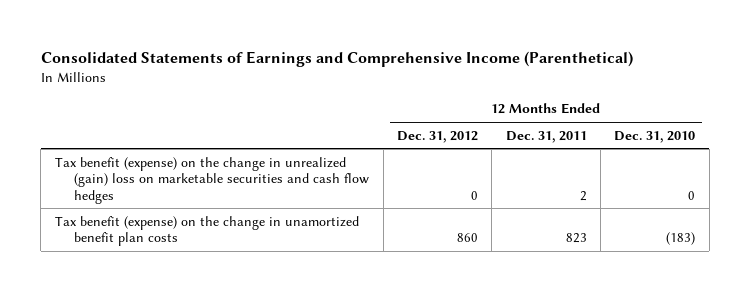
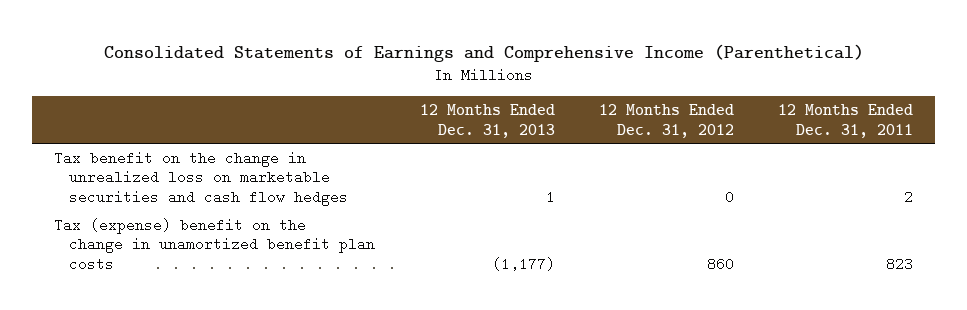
[614,130,696,143] Dec. 31, 2010 -> none
none -> [419,103,555,138] 12 Months Ended Dec. 31, 2013
[54,156,370,204] Tax benefit (expense) on the change in unrealized (gain) loss on marketable securities and cash flow hedges -> [54,150,349,207] Tax benefit on the change in unrealized loss on marketable securities and cash flow hedges
[54,215,359,247] Tax benefit (expense) on the change in unamortized benefit plan costs -> [54,217,376,272] Tax (expense) benefit on the change in unamortized benefit plan costs

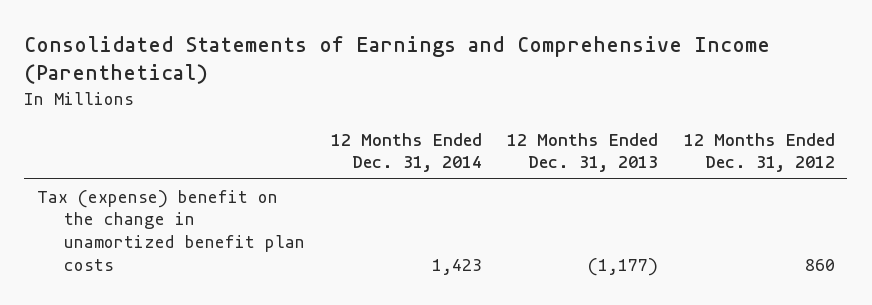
[778,103,914,138] 12 Months Ended Dec. 31, 2011 -> none
none -> [330,132,482,173] 12 Months Ended Dec. 31, 2014
[54,150,349,207] Tax benefit on the change in unrealized loss on marketable securities and cash flow hedges -> none

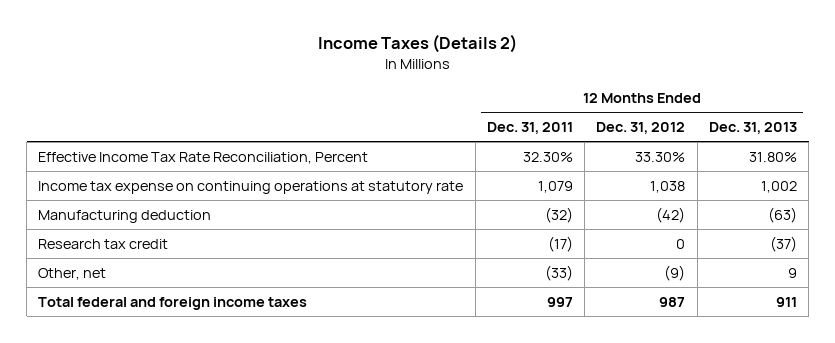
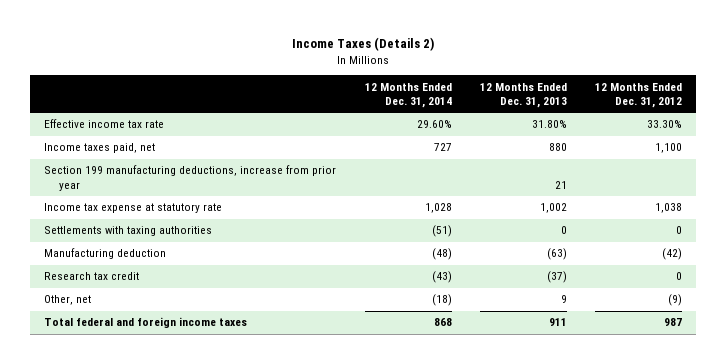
[486,121,573,134] Dec. 31, 2011 -> none
none -> [364,82,452,109] 12 Months Ended Dec. 31, 2014
[38,151,369,164] Effective Income Tax Rate Reconciliation, Percent -> [44,119,165,129] Effective income tax rate
none -> [44,143,156,154] Income taxes paid, net
none -> [44,165,337,192] Section 199 manufacturing deductions, increase from prior year
[38,180,464,194] Income tax expense on continuing operations at statutory rate -> [44,203,223,214] Income tax expense at statutory rate
none -> [44,226,213,237] Settlements with taxing authorities

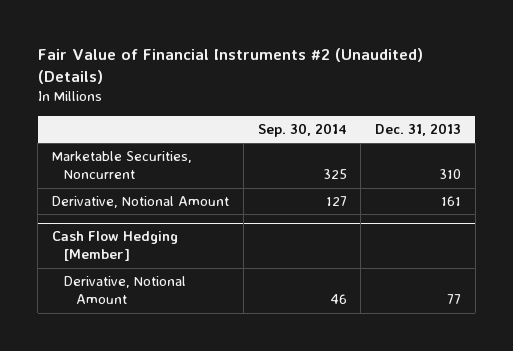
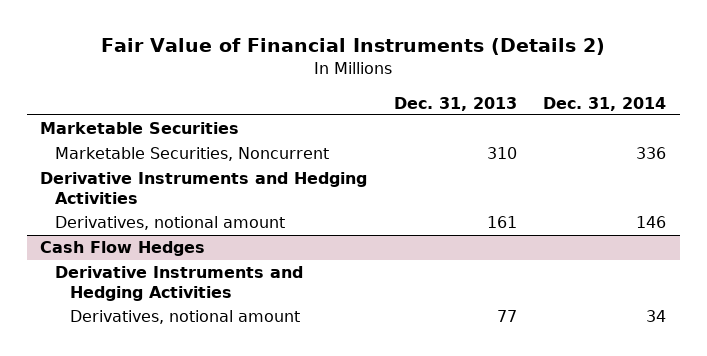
[37,47,423,85] Fair Value of Financial Instruments #2 (Unaudited) (Details) -> [101,38,606,56] Fair Value of Financial Instruments (Details 2)
[257,122,347,137] Sep. 30, 2014 -> none
none -> [543,96,667,111] Dec. 31, 2014
none -> [40,122,240,135] Marketable Securities
[52,231,179,262] Cash Flow Hedging [Member] -> none
none -> [40,172,368,204] Derivative Instruments and Hedging Activities
[52,196,230,209] Derivative, Notional Amount -> [55,216,286,231] Derivatives, notional amount
none -> [40,241,206,257] Cash Flow Hedges
none -> [55,266,304,301] Derivative Instruments and Hedging Activities
[64,276,187,305] Derivative, Notional Amount -> [69,310,300,325] Derivatives, notional amount

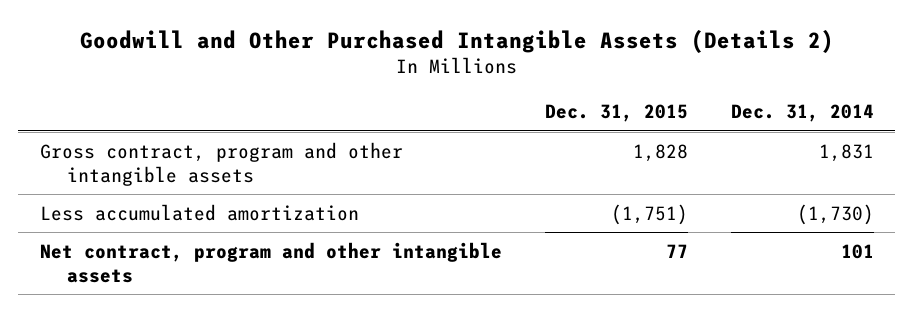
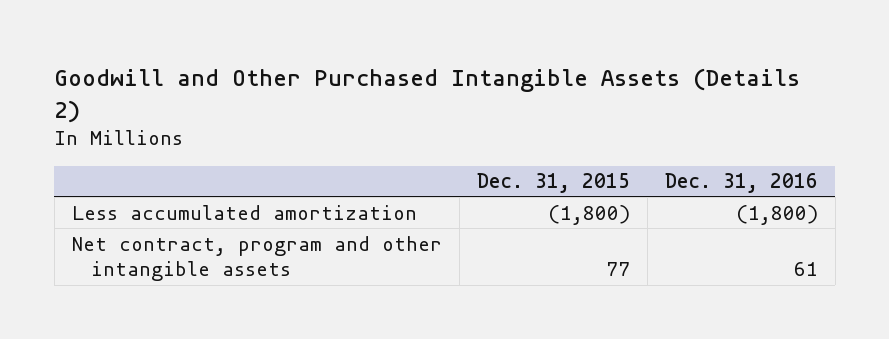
[730,104,874,123] Dec. 31, 2014 -> none
none -> [664,173,818,194] Dec. 31, 2016
[39,141,403,186] Gross contract, program and other intangible assets -> none
[610,203,688,225] (1,751) -> [547,204,630,225] (1,800)

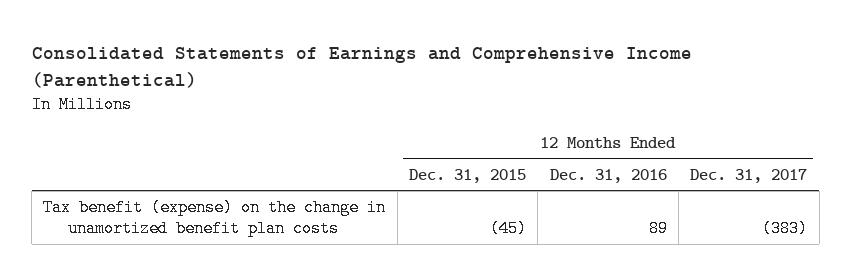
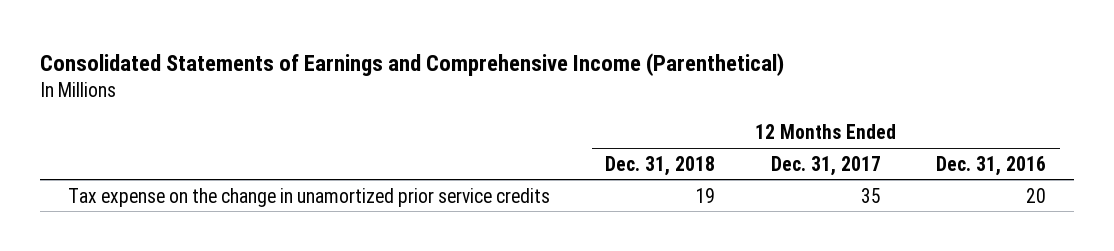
[409,168,527,183] Dec. 31, 2015 -> none
none -> [605,155,716,176] Dec. 31, 2018
[43,199,387,238] Tax benefit (expense) on the change in unamortized benefit plan costs -> [68,187,551,207] Tax expense on the change in unamortized prior service credits
[648,220,668,238] 89 -> [1026,187,1047,203] 20
[762,220,809,238] (383) -> [860,187,881,203] 35

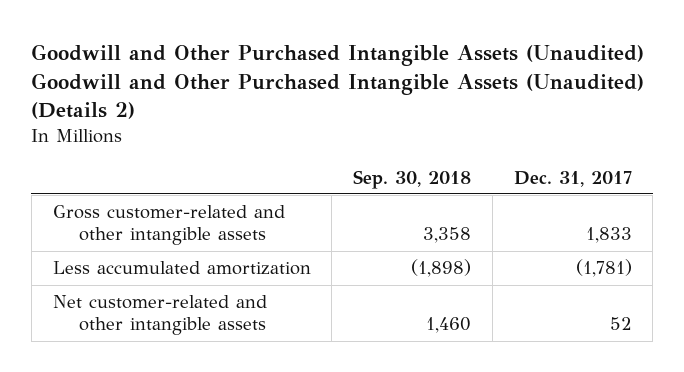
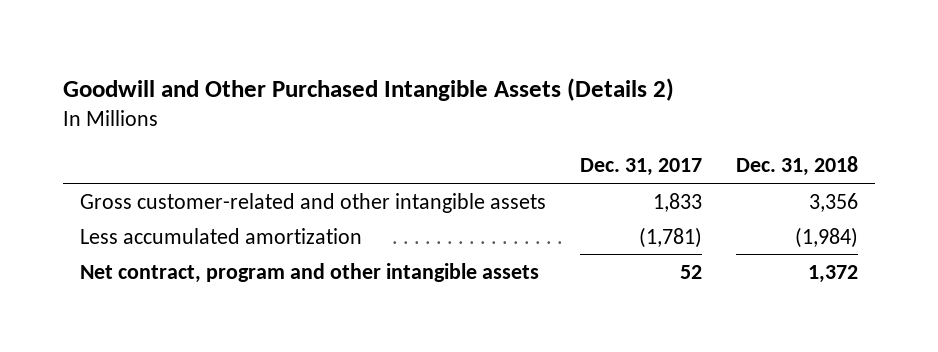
[31,43,645,120] Goodwill and Other Purchased Intangible Assets (Unaudited) Goodwill and Other Purchased Intangible Assets (Unaudited) (Details 2) -> [62,77,674,101] Goodwill and Other Purchased Intangible Assets (Details 2)
[353,169,472,189] Sep. 30, 2018 -> none
none -> [735,156,858,177] Dec. 31, 2018
[52,295,267,336] Net customer-related and other intangible assets -> [79,262,539,283] Net contract, program and other intangible assets

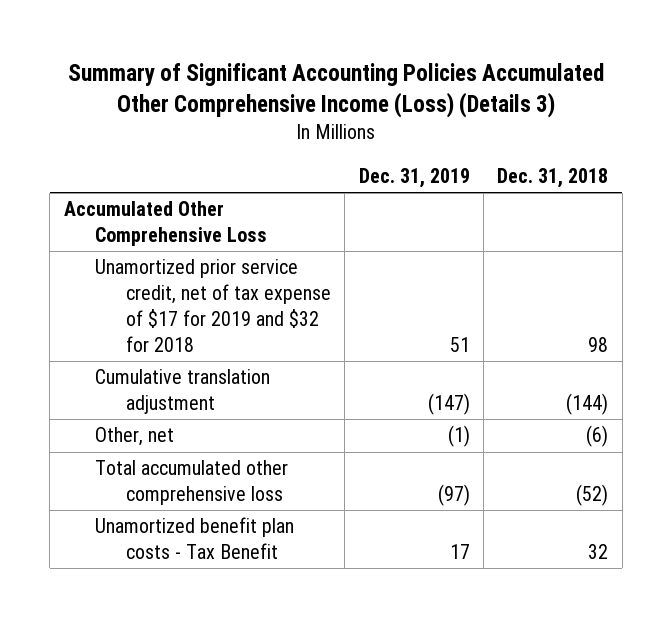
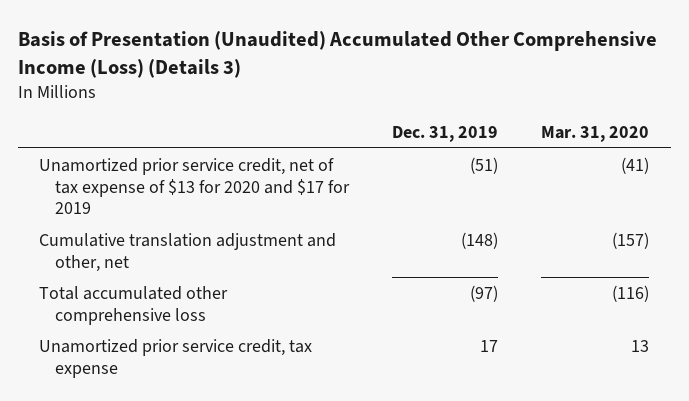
[67,62,604,119] Summary of Significant Accounting Policies Accumulated Other Comprehensive Income (Loss) (Details 3) -> [17,30,657,78] Basis of Presentation (Unaudited) Accumulated Other Comprehensive Income (Loss) (Details 3)
[497,167,609,188] Dec. 31, 2018 -> none
none -> [541,125,650,142] Mar. 31, 2020
[63,201,267,247] Accumulated Other Comprehensive Loss -> none
[94,427,174,447] Other, net -> none
[94,259,331,352] Unamortized prior service credit, net of tax expense of $17 for 2019 and $32 for 2018 -> [39,157,351,215] Unamortized prior service credit, net of tax expense of $13 for 2020 and $17 for 2019
[449,336,470,352] 51 -> [470,156,499,174] (51)
[94,369,270,415] Cumulative translation adjustment -> [39,232,337,272] Cumulative translation adjustment and other, net
[427,393,470,416] (147) -> [461,231,499,249] (148)
[94,517,294,560] Unamortized benefit plan costs - Tax Benefit -> none
none -> [39,338,313,378] Unamortized prior service credit, tax expense

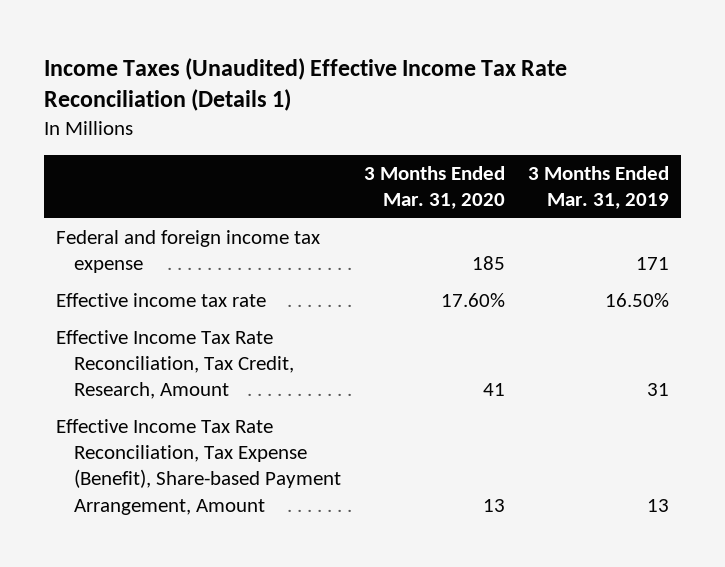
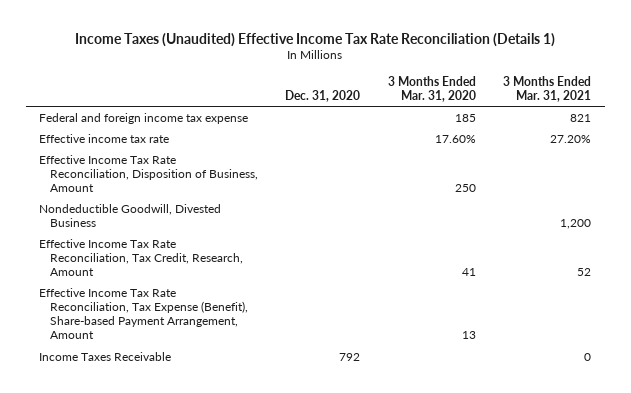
[528,166,670,210] 3 Months Ended Mar. 31, 2019 -> none
none -> [285,90,361,103] Dec. 31, 2020
none -> [503,75,592,103] 3 Months Ended Mar. 31, 2021
none -> [39,154,258,193] Effective Income Tax Rate Reconciliation, Disposition of Business, Amount
none -> [39,203,222,227] Nondeductible Goodwill, Divested Business
none -> [39,351,172,361] Income Taxes Receivable

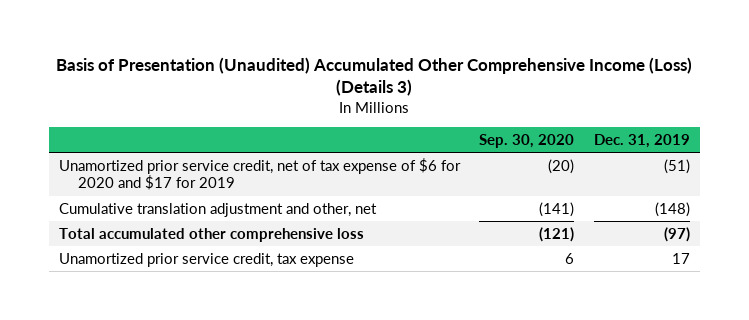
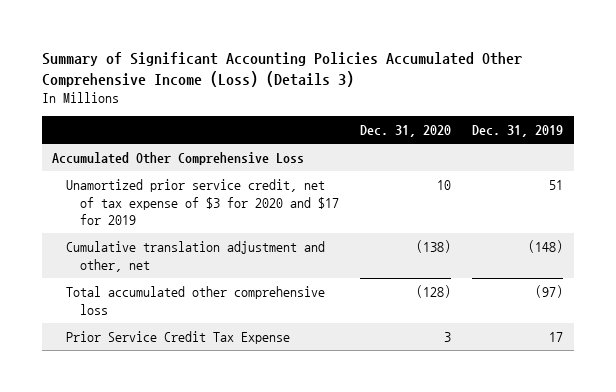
[56,57,693,97] Basis of Presentation (Unaudited) Accumulated Other Comprehensive Income (Loss) (Details 3) -> [41,51,522,87] Summary of Significant Accounting Policies Accumulated Other Comprehensive Income (Loss) (Details 3)
[479,133,575,148] Sep. 30, 2020 -> none
none -> [360,124,452,137] Dec. 31, 2020
none -> [52,152,305,166] Accumulated Other Comprehensive Loss
[58,157,461,191] Unamortized prior service credit, net of tax expense of $6 for 2020 and $17 for 2019 -> [66,179,340,226] Unamortized prior service credit, net of tax expense of $3 for 2020 and $17 for 2019
[663,158,690,174] (51) -> [549,180,564,191] 51
[58,252,354,267] Unamortized prior service credit, tax expense -> [66,331,291,345] Prior Service Credit Tax Expense

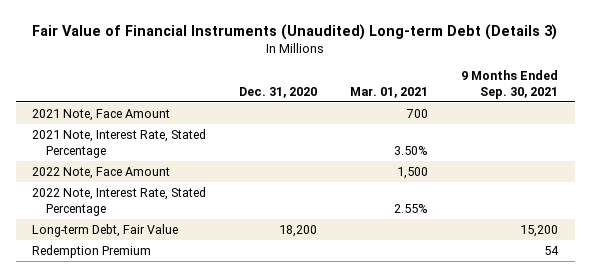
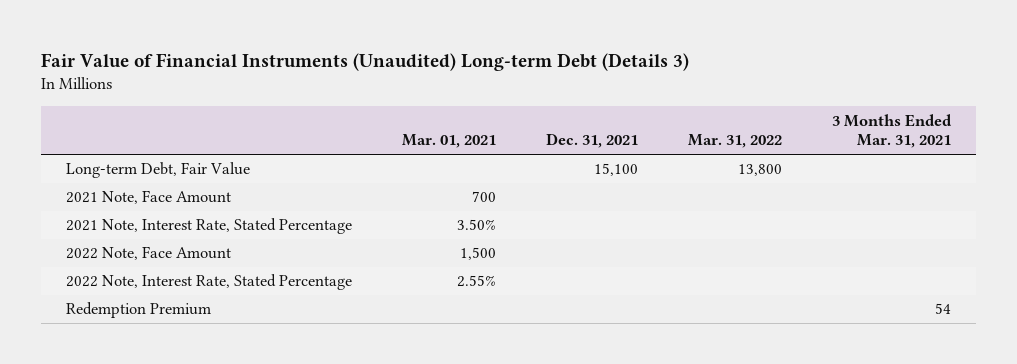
[239,86,318,98] Dec. 31, 2020 -> none
[461,70,559,99] 9 Months Ended Sep. 30, 2021 -> none
none -> [545,133,638,149] Dec. 31, 2021
none -> [687,134,782,149] Mar. 31, 2022
none -> [831,113,952,149] 3 Months Ended Mar. 31, 2021
[32,223,179,237] Long-term Debt, Fair Value -> [66,162,251,179] Long-term Debt, Fair Value

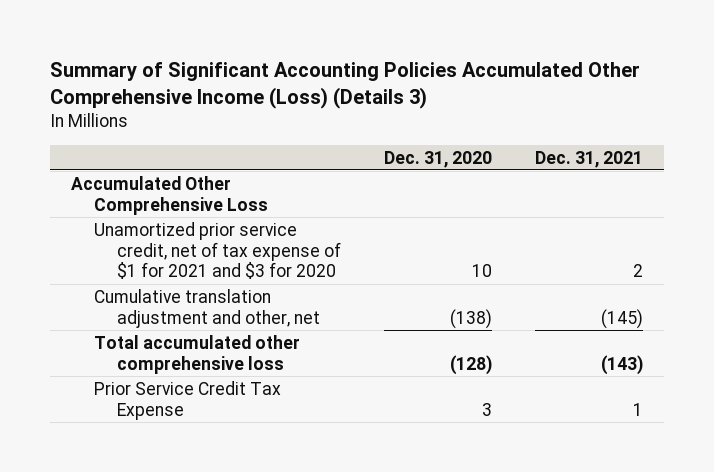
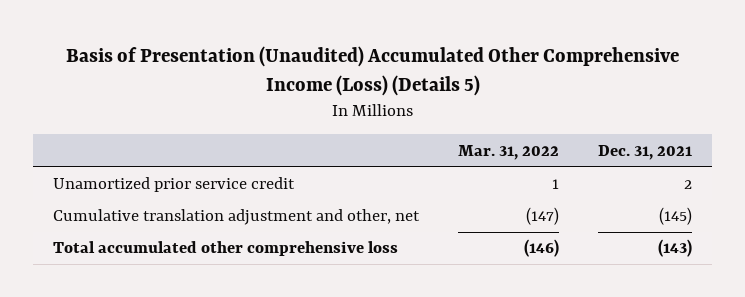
[49,61,640,109] Summary of Significant Accounting Policies Accumulated Other Comprehensive Income (Loss) (Details 3) -> [65,46,679,96] Basis of Presentation (Unaudited) Accumulated Other Comprehensive Income (Loss) (Details 5)
[384,150,493,168] Dec. 31, 2020 -> none
none -> [458,144,560,160] Mar. 31, 2022
[71,175,269,215] Accumulated Other Comprehensive Loss -> none
[94,221,342,280] Unamortized prior service credit, net of tax expense of $1 for 2021 and $3 for 2020 -> none
none -> [52,177,295,193] Unamortized prior service credit
[94,380,282,420] Prior Service Credit Tax Expense -> none

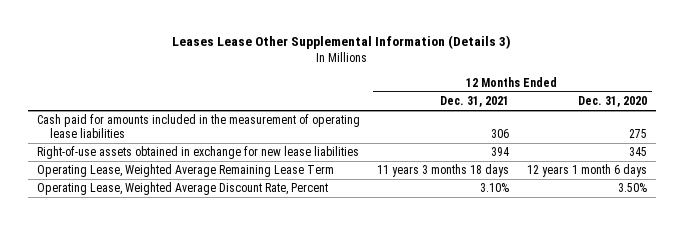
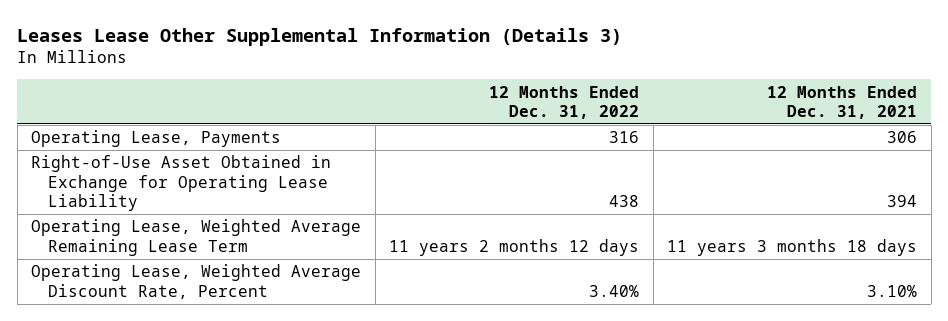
[578,96,648,108] Dec. 31, 2020 -> none
none -> [489,85,640,120] 12 Months Ended Dec. 31, 2022
[36,114,360,139] Cash paid for amounts included in the measurement of operating lease liabilities -> [31,130,282,148] Operating Lease, Payments
[36,146,359,160] Right-of-use assets obtained in exchange for new lease liabilities -> [31,155,332,211] Right-of-Use Asset Obtained in Exchange for Operating Lease Liability

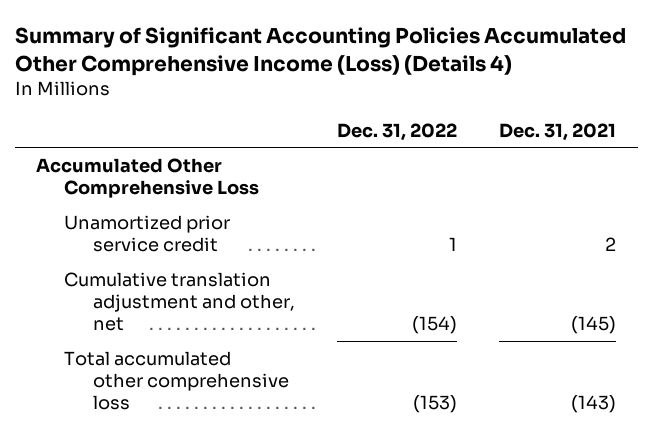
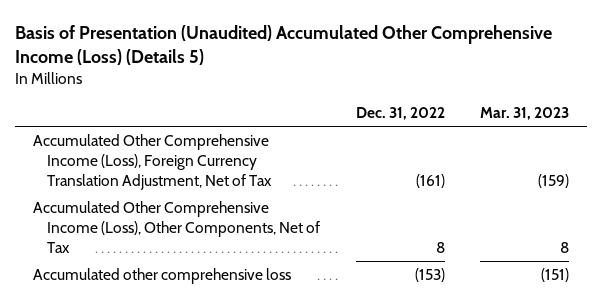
[15,26,627,76] Summary of Significant Accounting Policies Accumulated Other Comprehensive Income (Loss) (Details 4) -> [14,24,552,65] Basis of Presentation (Unaudited) Accumulated Other Comprehensive Income (Loss) (Details 5)
[499,122,617,141] Dec. 31, 2021 -> none
none -> [480,107,570,121] Mar. 31, 2023
[36,157,260,198] Accumulated Other Comprehensive Loss -> none
[64,214,231,252] Unamortized prior service credit -> none
[64,271,295,332] Cumulative translation adjustment and other, net -> [32,133,272,190] Accumulated Other Comprehensive Income (Loss), Foreign Currency Translation Adjustment, Net of Tax
[412,316,458,335] (154) -> [415,173,445,188] (161)
none -> [32,200,320,253] Accumulated Other Comprehensive Income (Loss), Other Components, Net of Tax
[64,350,289,411] Total accumulated other comprehensive loss -> [32,267,291,284] Accumulated other comprehensive loss

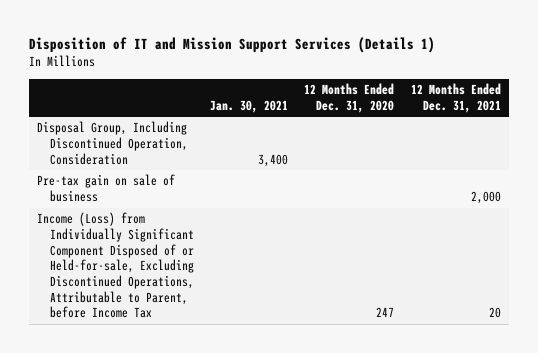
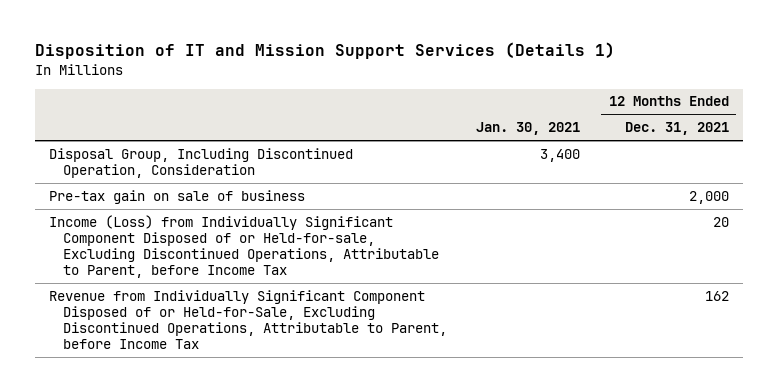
[304,82,395,113] 12 Months Ended Dec. 31, 2020 -> none
none -> [49,289,448,349] Revenue from Individually Significant Component Disposed of or Held-for-Sale, Excluding Discontinued Operations, Attributable to Parent, before Income Tax

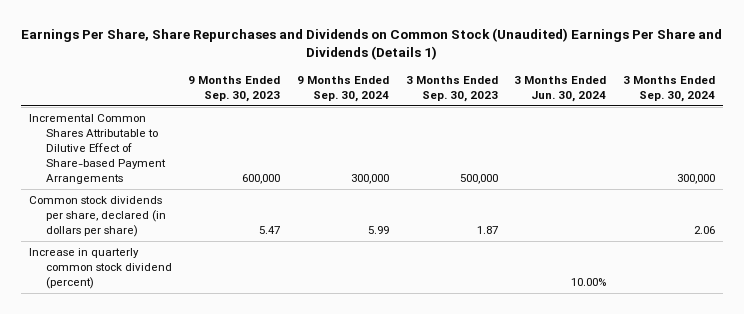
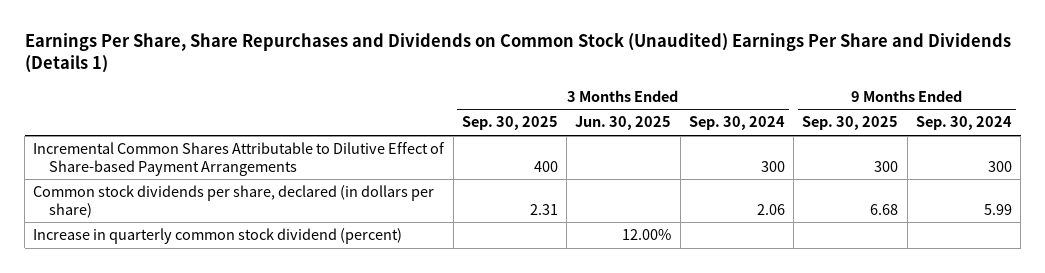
[188,75,281,102] 9 Months Ended Sep. 30, 2023 -> none
[405,75,498,102] 3 Months Ended Sep. 30, 2023 -> none
[514,75,607,102] 3 Months Ended Jun. 30, 2024 -> none
none -> [461,116,558,131] Sep. 30, 2025
none -> [575,116,672,131] Jun. 30, 2025
none -> [802,116,899,131] Sep. 30, 2025
[350,173,389,184] 300,000 -> [987,160,1012,172] 300
[676,173,715,184] 300,000 -> [760,160,785,172] 300

